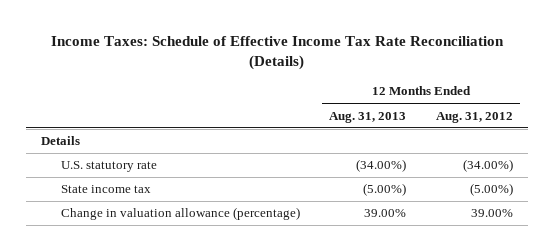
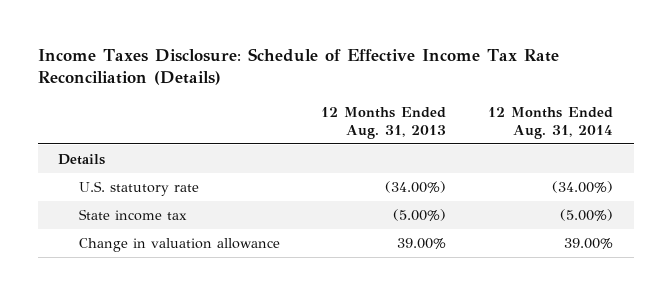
[50,36,504,71] Income Taxes: Schedule of Effective Income Tax Rate Reconciliation (Details) -> [37,47,559,86] Income Taxes Disclosure: Schedule of Effective Income Tax Rate Reconciliation (Details)
[435,111,513,123] Aug. 31, 2012 -> none
none -> [487,107,613,139] 12 Months Ended Aug. 31, 2014
[60,207,300,221] Change in valuation allowance (percentage) -> [78,238,280,253] Change in valuation allowance

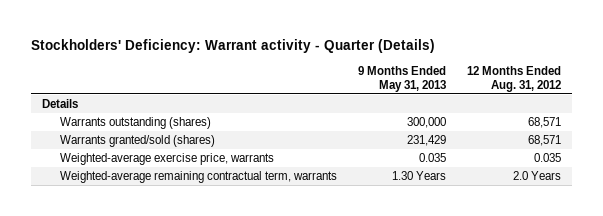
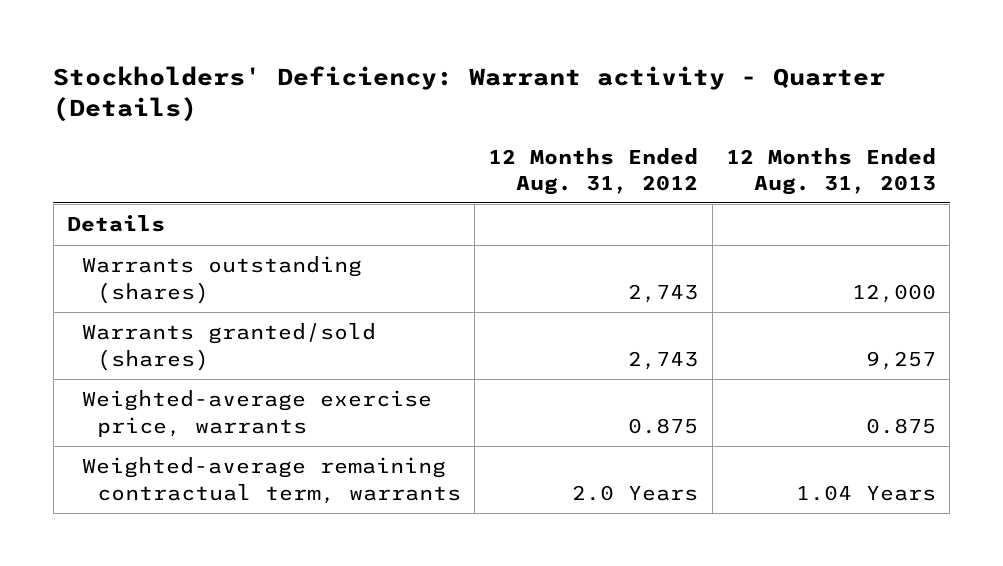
[358,65,447,92] 9 Months Ended May 31, 2013 -> none
none -> [726,147,937,195] 12 Months Ended Aug. 31, 2013
[528,117,562,129] 68,571 -> [628,283,699,303] 2,743
[528,135,562,147] 68,571 -> [628,350,699,370] 2,743
[534,153,562,163] 0.035 -> [628,417,699,434] 0.875

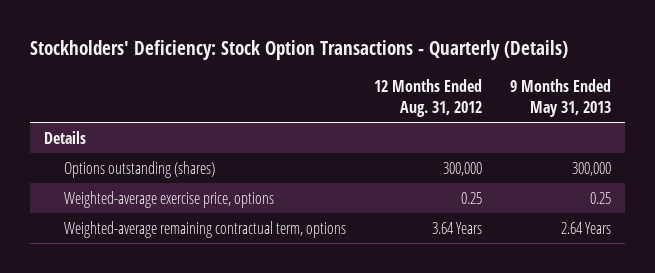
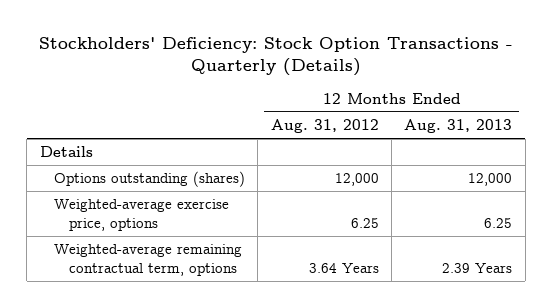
[509,79,611,118] 9 Months Ended May 31, 2013 -> none
none -> [404,118,513,133] Aug. 31, 2013
[442,161,482,176] 300,000 -> [334,173,379,187] 12,000
[460,191,482,204] 0.25 -> [350,217,379,228] 6.25

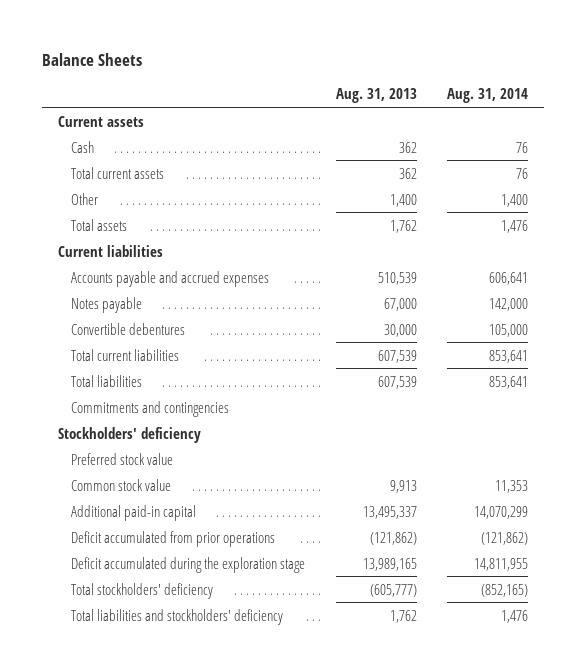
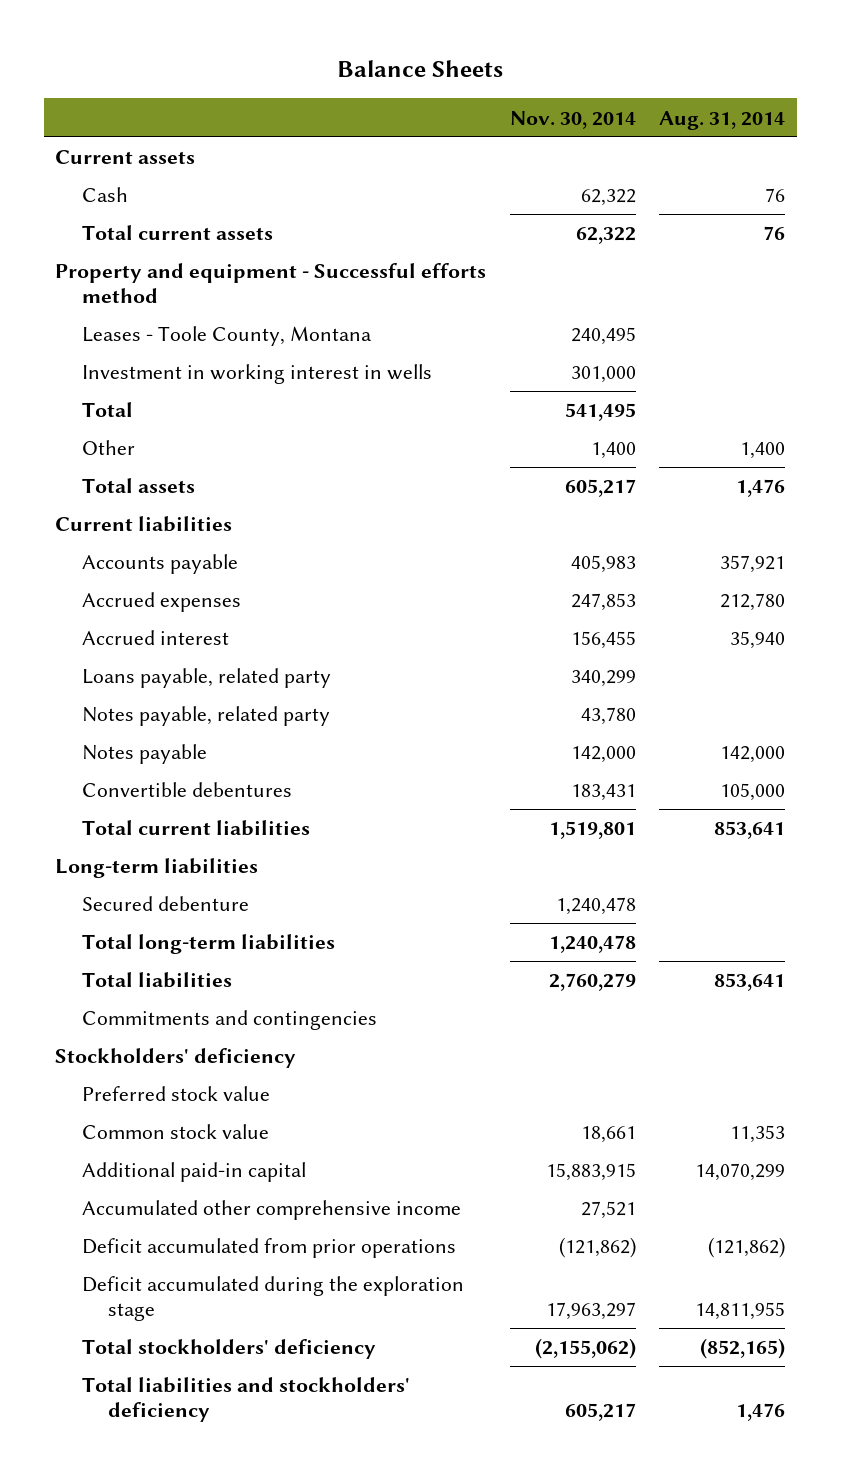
[335,88,417,104] Aug. 31, 2013 -> none
none -> [509,110,636,129] Nov. 30, 2014
none -> [55,263,487,304] Property and equipment - Successful efforts method
none -> [81,326,372,347] Leases - Toole County, Montana
none -> [81,364,432,385] Investment in working interest in wells
none -> [81,402,133,418] Total
[71,270,270,287] Accounts payable and accrued expenses -> none
none -> [81,554,238,575] Accounts payable
none -> [81,592,241,613] Accrued expenses
none -> [81,630,229,646] Accrued interest
none -> [81,668,331,689] Loans payable, related party
none -> [81,706,330,727] Notes payable, related party
none -> [55,858,259,879] Long-term liabilities
none -> [81,896,249,912] Secured debenture
none -> [81,934,335,955] Total long-term liabilities
none -> [81,1200,461,1221] Accumulated other comprehensive income

